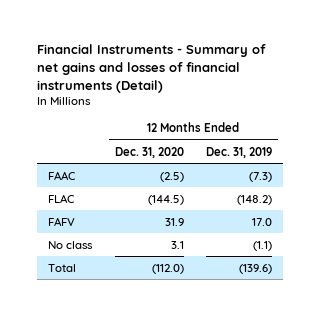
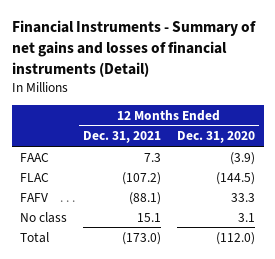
[206,146,273,158] Dec. 31, 2019 -> none
none -> [83,131,162,144] Dec. 31, 2021
[159,171,184,182] (2.5) -> [230,151,256,165] (3.9)
[164,217,184,226] 31.9 -> [231,192,256,202] 33.3

